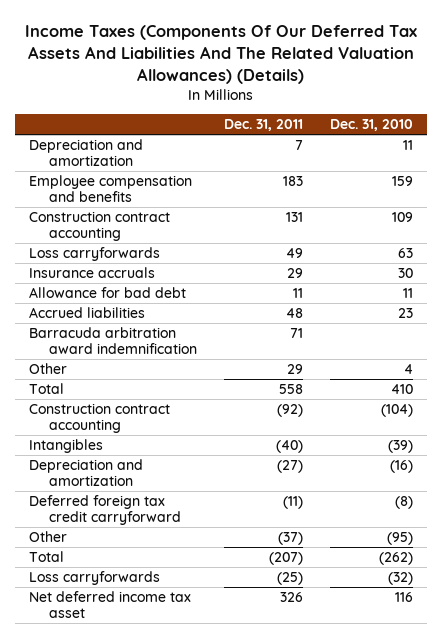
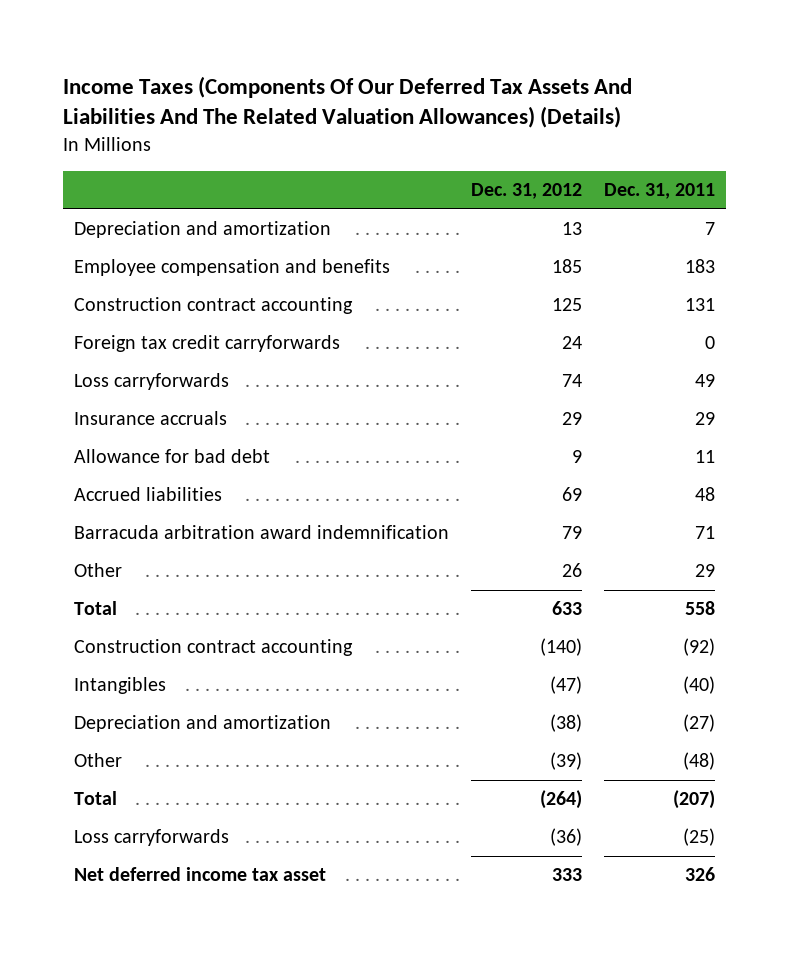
[330,119,414,132] Dec. 31, 2010 -> none
none -> [471,183,583,200] Dec. 31, 2012
none -> [74,335,341,353] Foreign tax credit carryforwards
[28,494,182,526] Deferred foreign tax credit carryforward -> none
[278,531,304,545] (37) -> [683,752,716,771] (48)

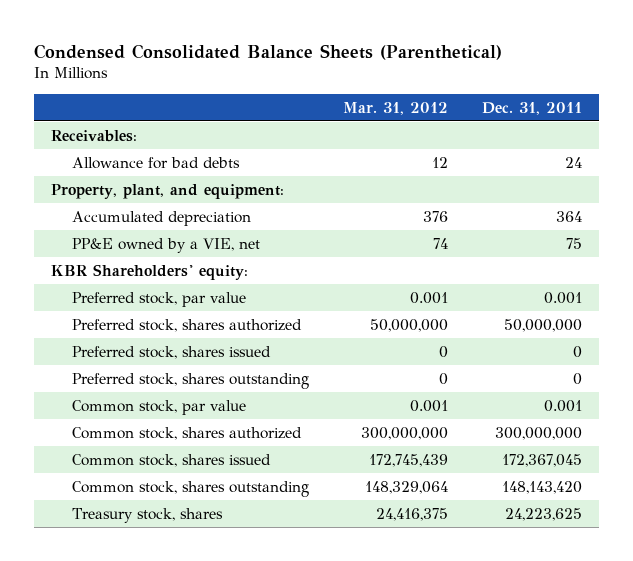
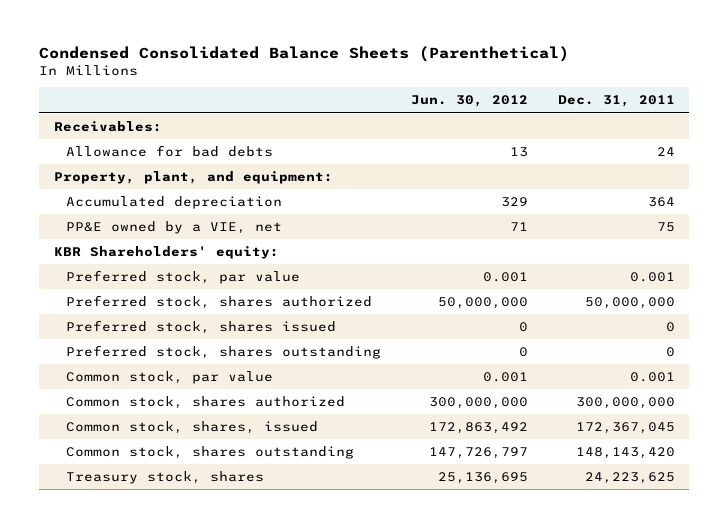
[342,101,448,115] Mar. 31, 2012 -> none
none -> [410,95,528,108] Jun. 30, 2012
[71,453,271,467] Common stock, shares issued -> [66,421,319,435] Common stock, shares, issued

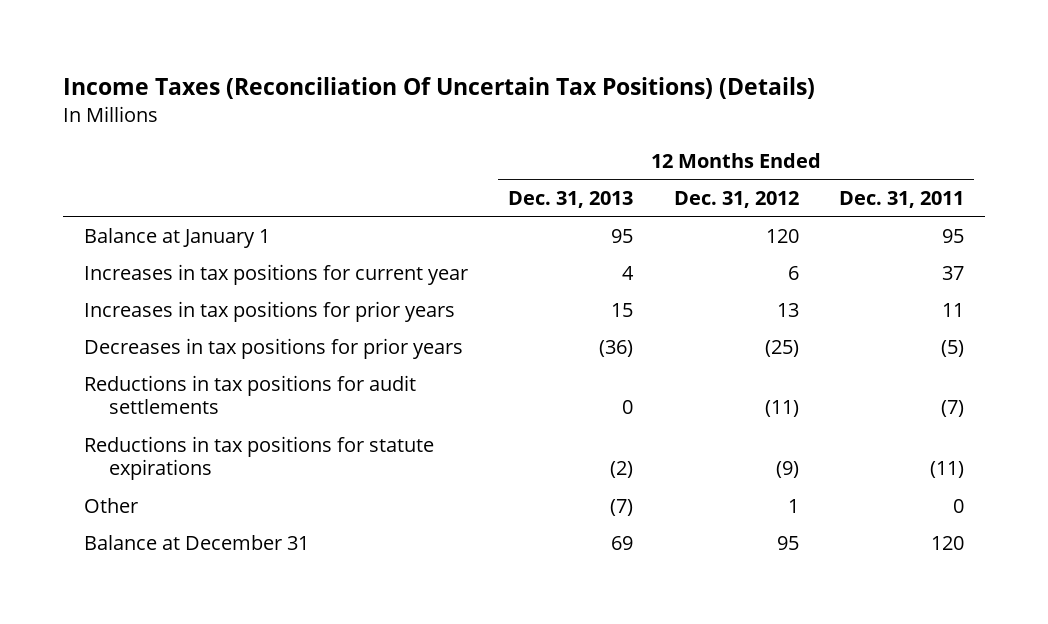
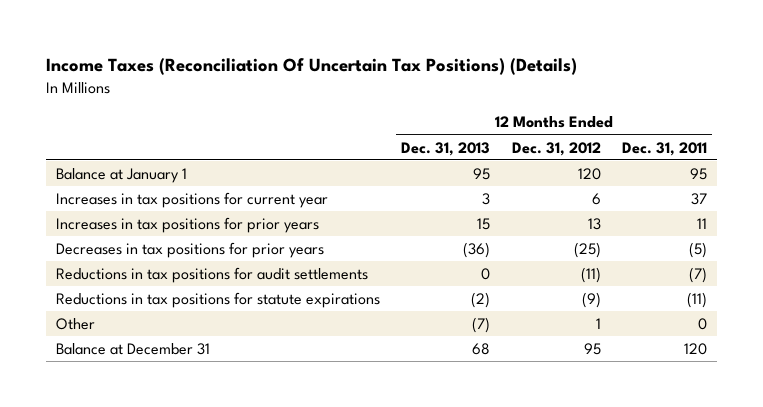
[622,265,635,280] 4 -> [482,193,491,206] 3
[611,535,634,550] 69 -> [472,343,491,356] 68

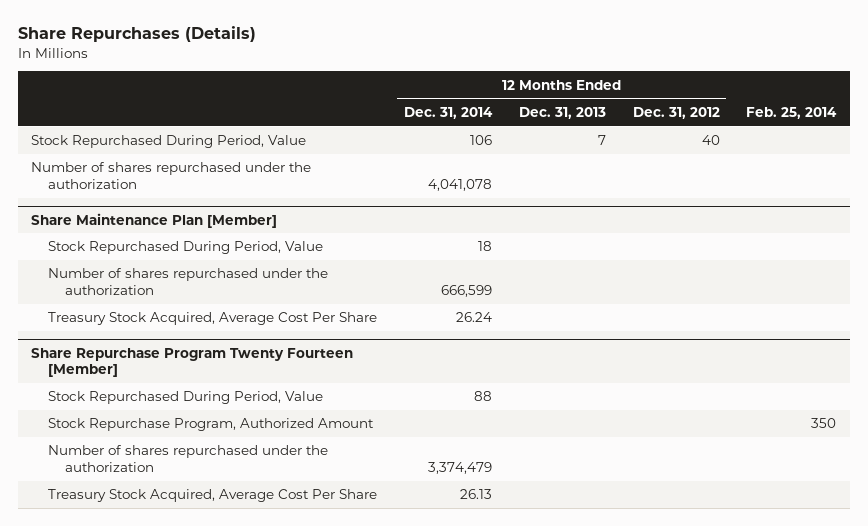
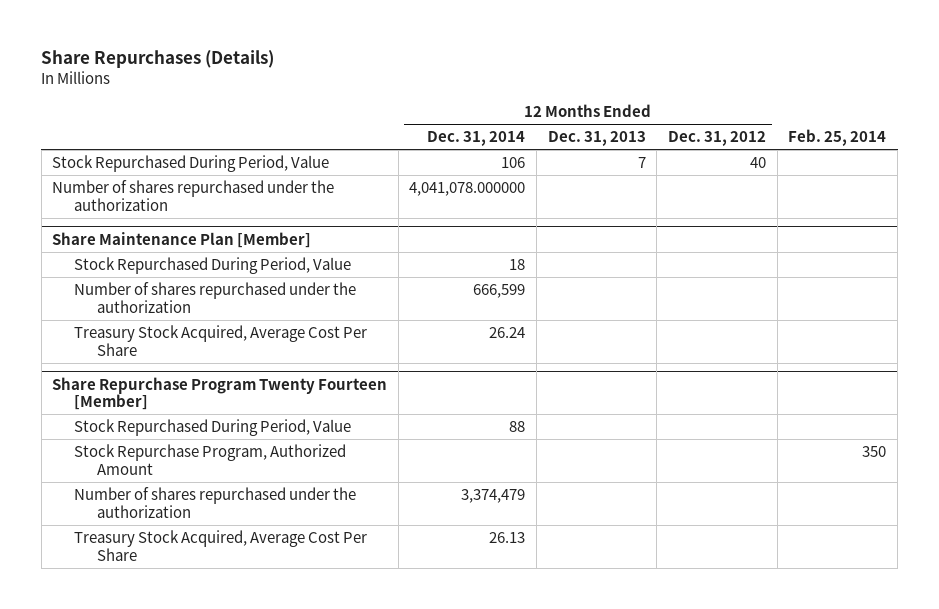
[427,178,492,191] 4,041,078 -> [409,181,526,196] 4,041,078.000000

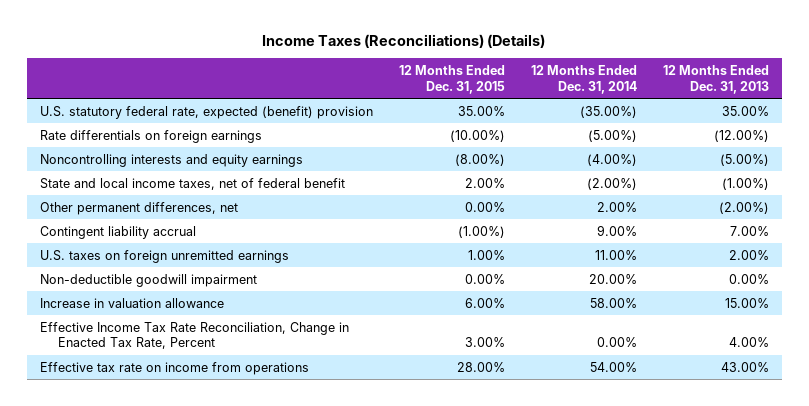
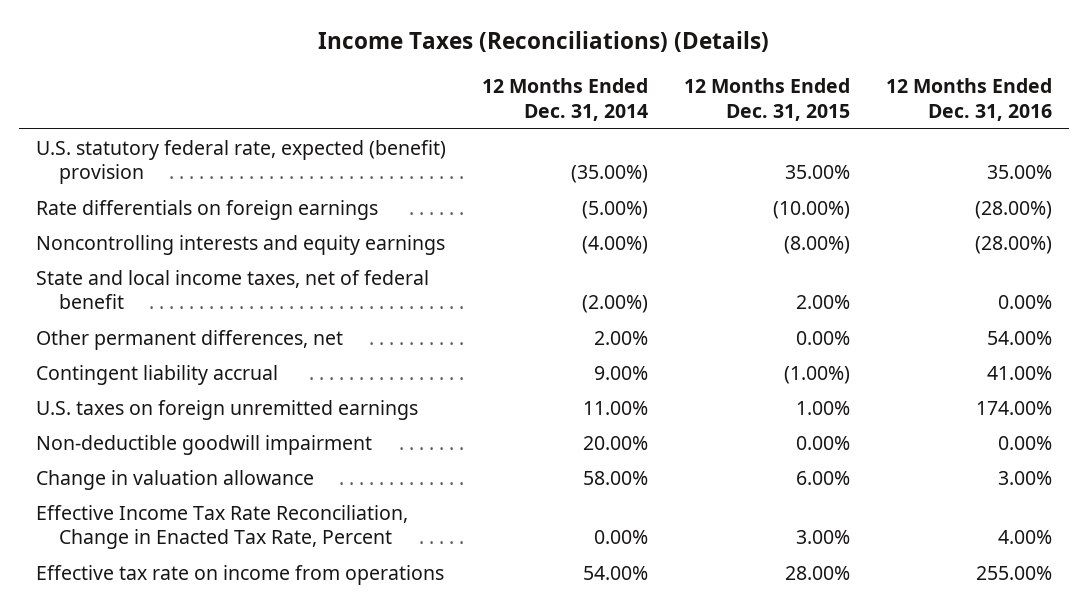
[662,64,769,94] 12 Months Ended Dec. 31, 2013 -> none
none -> [885,78,1052,122] 12 Months Ended Dec. 31, 2016
[39,297,224,308] Increase in valuation allowance -> [36,469,315,490] Change in valuation allowance

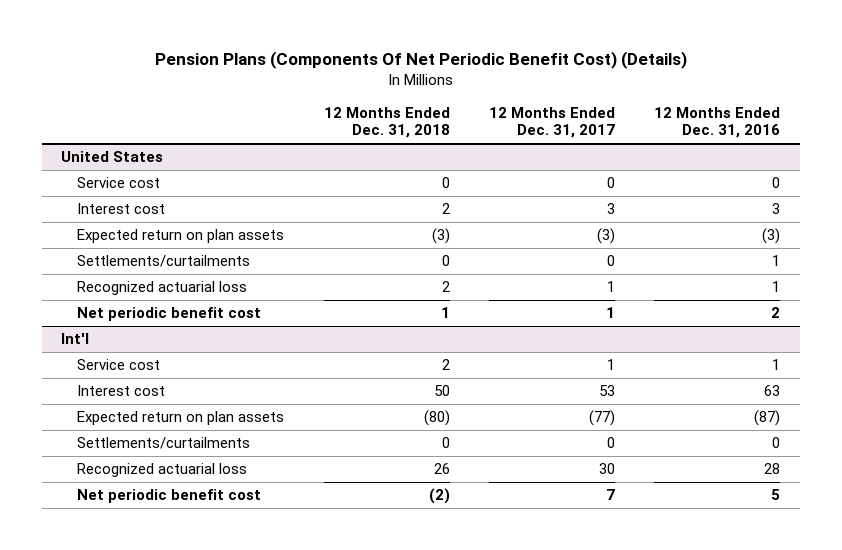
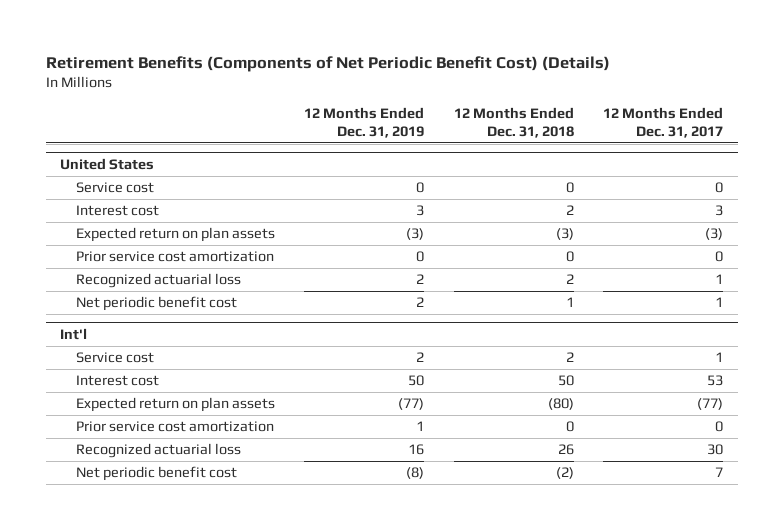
[154,50,687,69] Pension Plans (Components Of Net Periodic Benefit Cost) (Details) -> [45,55,610,72] Retirement Benefits (Components of Net Periodic Benefit Cost) (Details)
[654,106,781,139] 12 Months Ended Dec. 31, 2016 -> none
none -> [304,106,425,138] 12 Months Ended Dec. 31, 2019
[77,255,251,268] Settlements/curtailments -> none
none -> [75,251,274,263] Prior service cost amortization
[77,437,251,450] Settlements/curtailments -> none
none -> [75,421,274,433] Prior service cost amortization

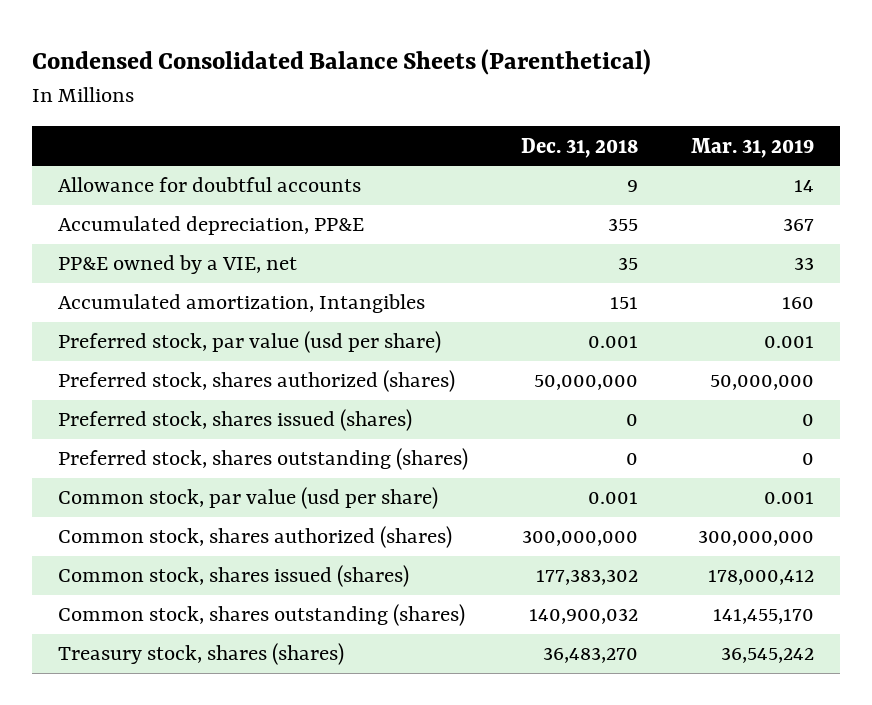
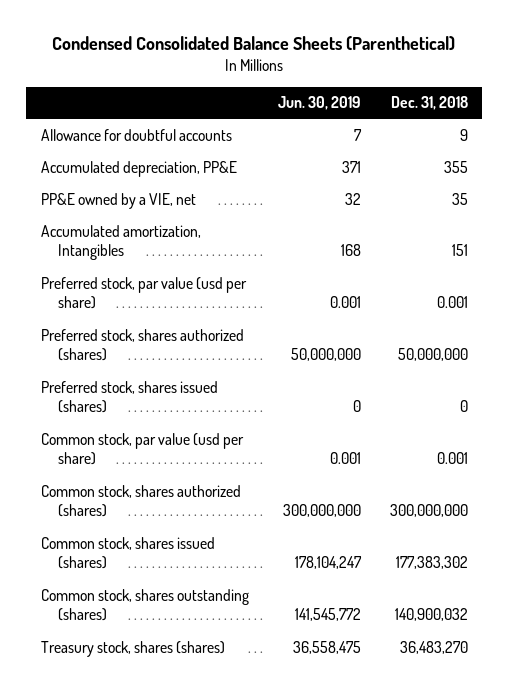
[690,137,814,158] Mar. 31, 2019 -> none
none -> [277,96,361,111] Jun. 30, 2019
[58,448,469,471] Preferred stock, shares outstanding (shares) -> none

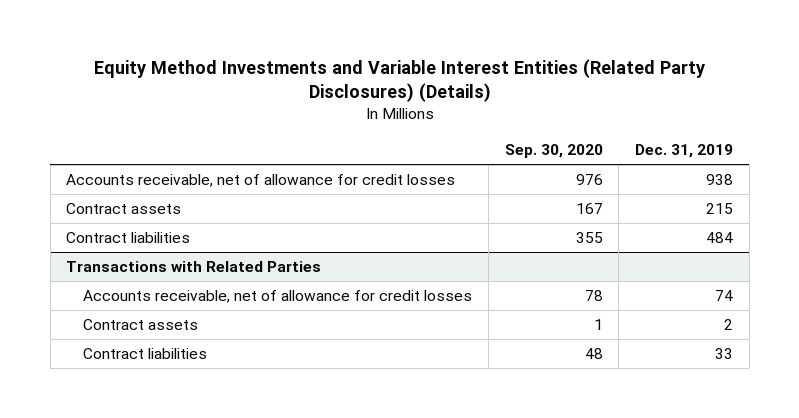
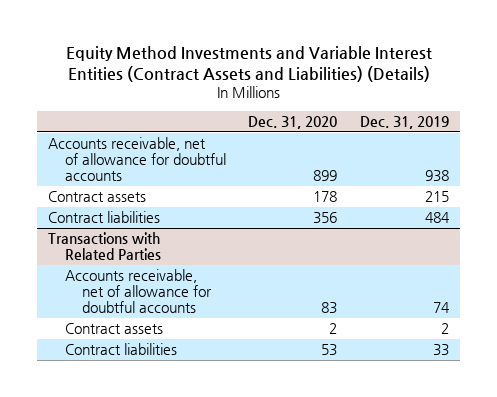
[93,59,705,103] Equity Method Investments and Variable Interest Entities (Related Party Disclosures) (Details) -> [65,46,432,83] Equity Method Investments and Variable Interest Entities (Contract Assets and Liabilities) (Details)
[504,143,603,158] Sep. 30, 2020 -> none
none -> [248,115,338,129] Dec. 31, 2020
[66,174,456,188] Accounts receivable, net of allowance for credit losses -> [48,137,227,182] Accounts receivable, net of allowance for doubtful accounts
[83,290,473,304] Accounts receivable, net of allowance for credit losses -> [65,269,212,314] Accounts receivable, net of allowance for doubtful accounts

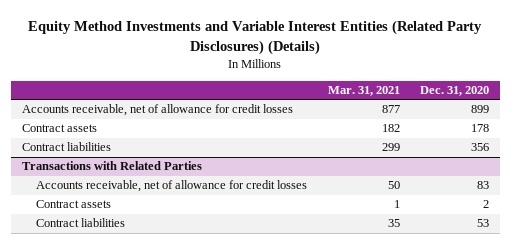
[65,46,432,83] Equity Method Investments and Variable Interest Entities (Contract Assets and Liabilities) (Details) -> [28,20,483,55] Equity Method Investments and Variable Interest Entities (Related Party Disclosures) (Details)
[359,115,449,129] Dec. 31, 2019 -> none
none -> [327,86,400,97] Mar. 31, 2021
[48,137,227,182] Accounts receivable, net of allowance for doubtful accounts -> [21,104,293,117] Accounts receivable, net of allowance for credit losses
[65,269,212,314] Accounts receivable, net of allowance for doubtful accounts -> [36,180,308,193] Accounts receivable, net of allowance for credit losses

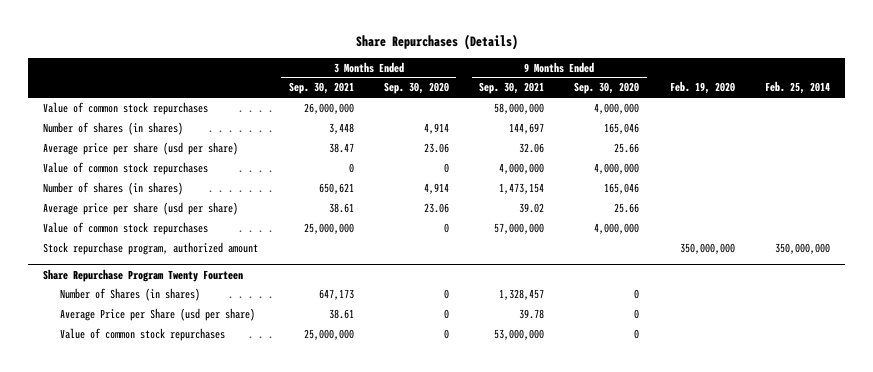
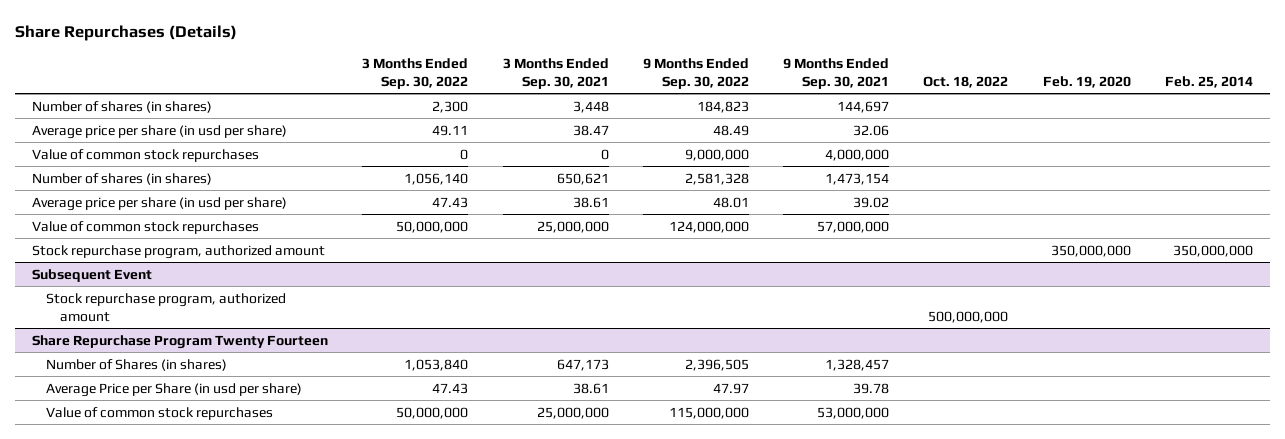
[383,82,449,95] Sep. 30, 2020 -> none
[574,82,640,95] Sep. 30, 2020 -> none
none -> [362,57,469,89] 3 Months Ended Sep. 30, 2022
none -> [642,57,749,89] 9 Months Ended Sep. 30, 2022
none -> [923,75,1009,88] Oct. 18, 2022
[43,101,209,115] Value of common stock repurchases -> none
[43,141,239,155] Average price per share (usd per share) -> [32,124,288,139] Average price per share (in usd per share)
[43,201,239,215] Average price per share (usd per share) -> [32,196,288,211] Average price per share (in usd per share)
none -> [32,268,153,282] Subsequent Event
none -> [46,292,287,322] Stock repurchase program, authorized amount
[60,307,256,321] Average Price per Share (usd per share) -> [46,382,303,397] Average Price per Share (in usd per share)

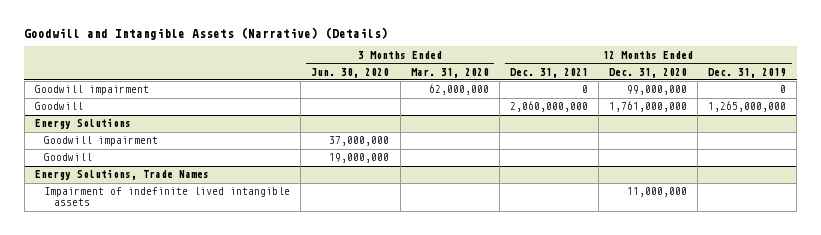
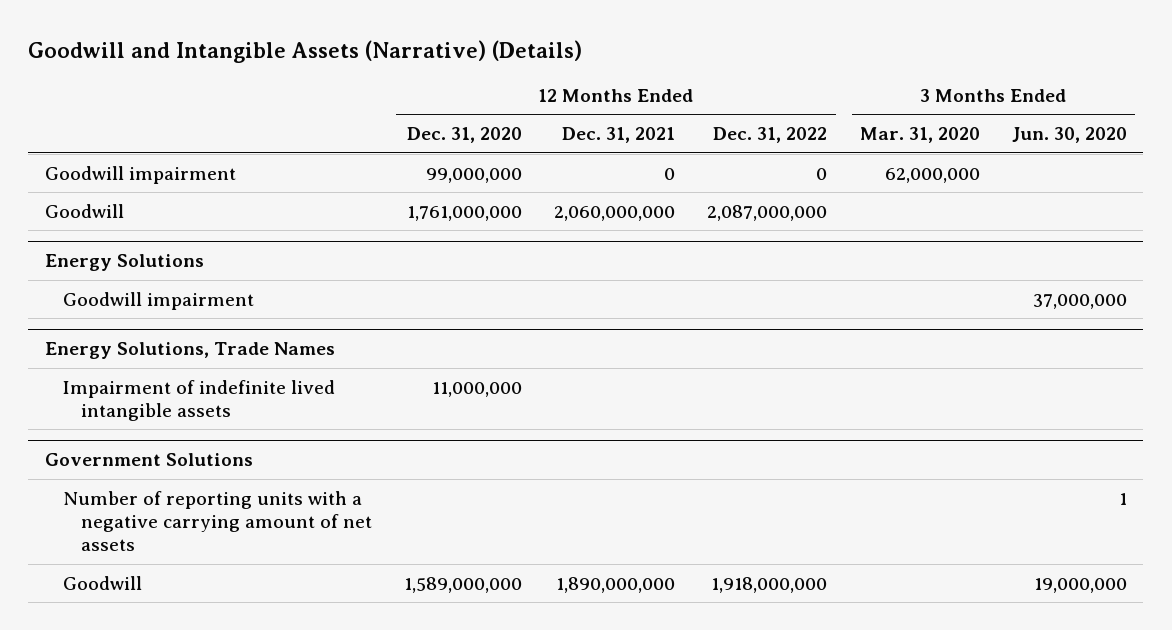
[708,67,787,78] Dec. 31, 2019 -> none
none -> [713,127,828,144] Dec. 31, 2022
[44,153,93,162] Goodwill -> none
none -> [44,453,253,467] Government Solutions
none -> [62,490,372,552] Number of reporting units with a negative carrying amount of net assets
none -> [62,575,142,590] Goodwill

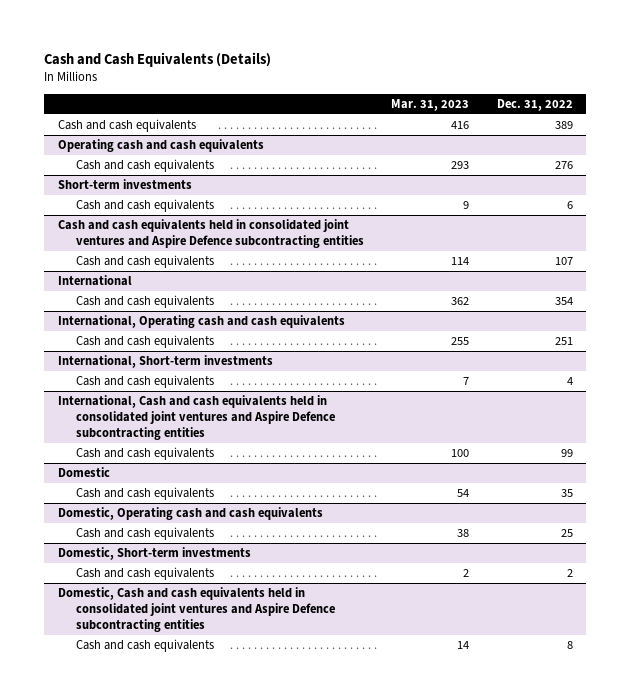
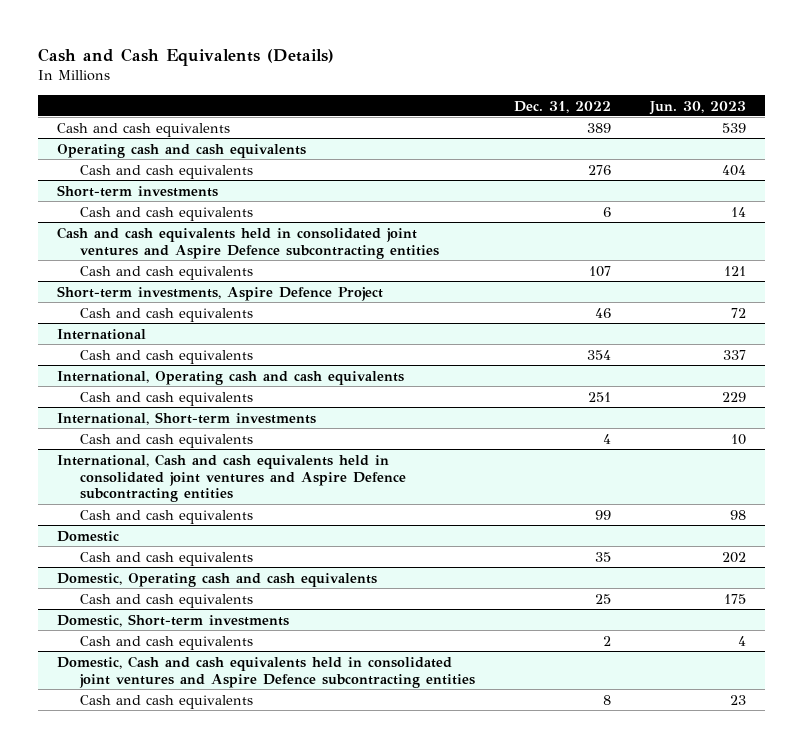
[391,98,470,111] Mar. 31, 2023 -> none
none -> [648,100,746,115] Jun. 30, 2023
none -> [57,285,384,301] Short-term investments, Aspire Defence Project
none -> [79,307,253,322] Cash and cash equivalents

